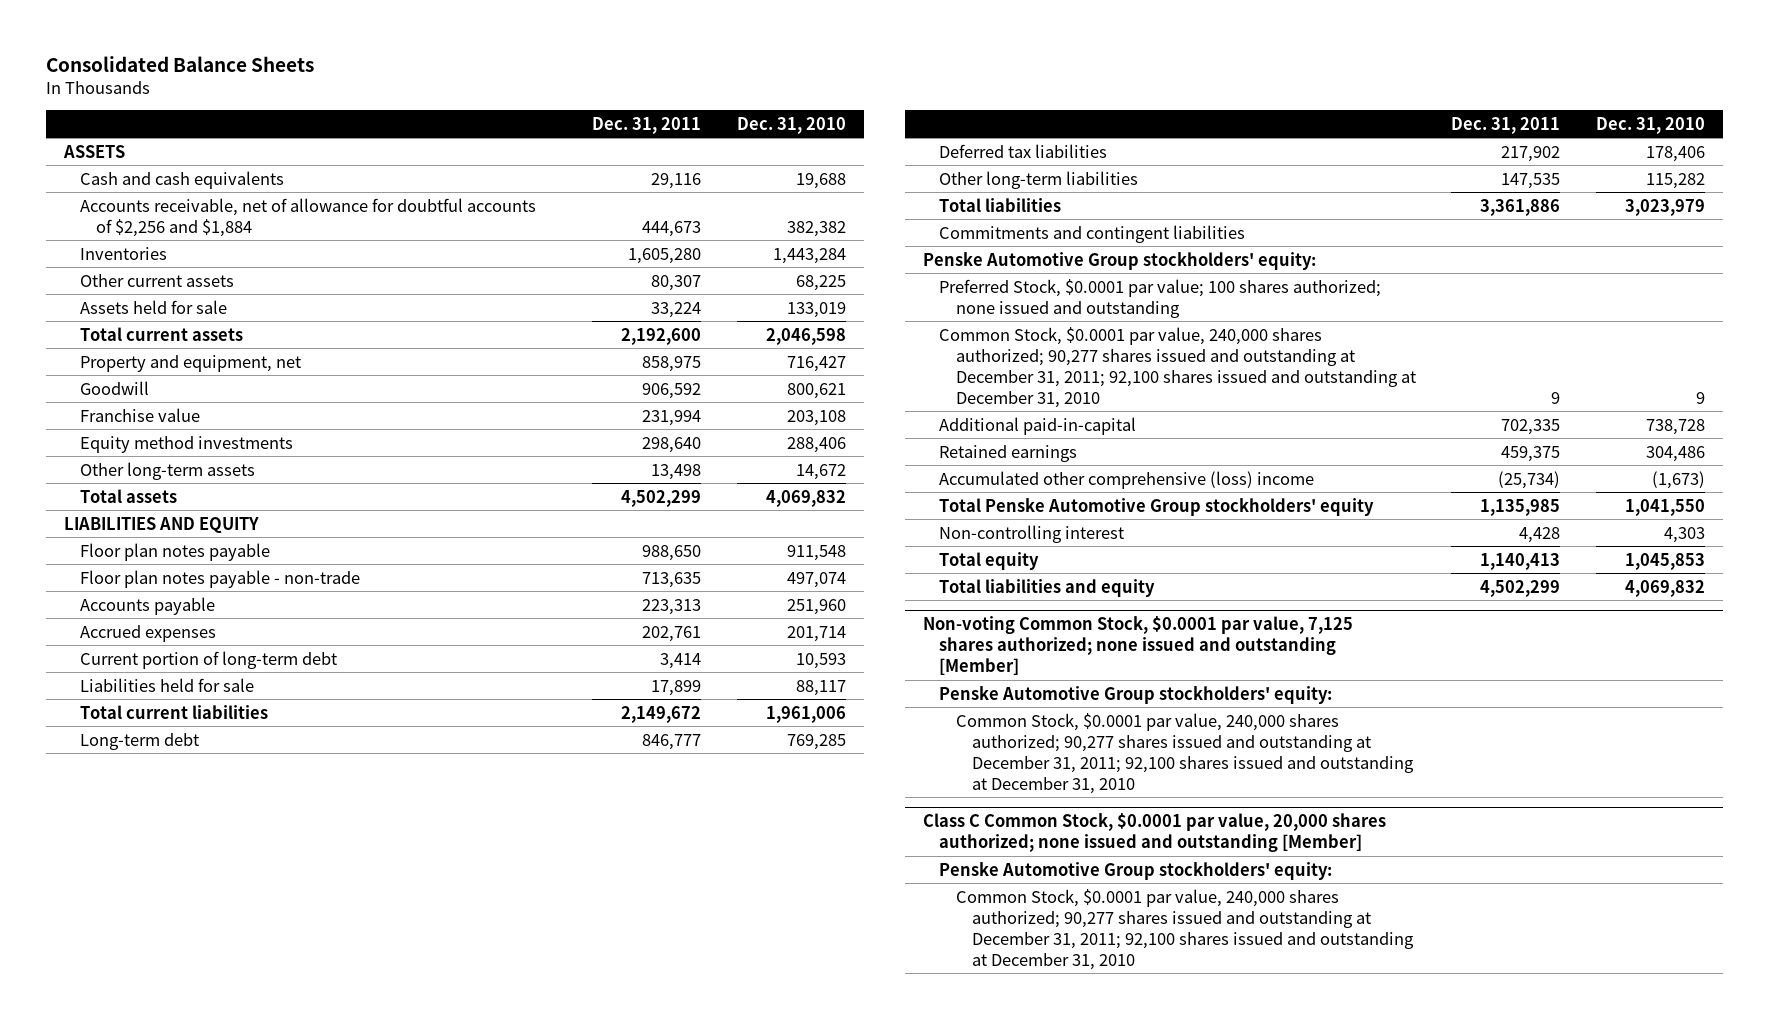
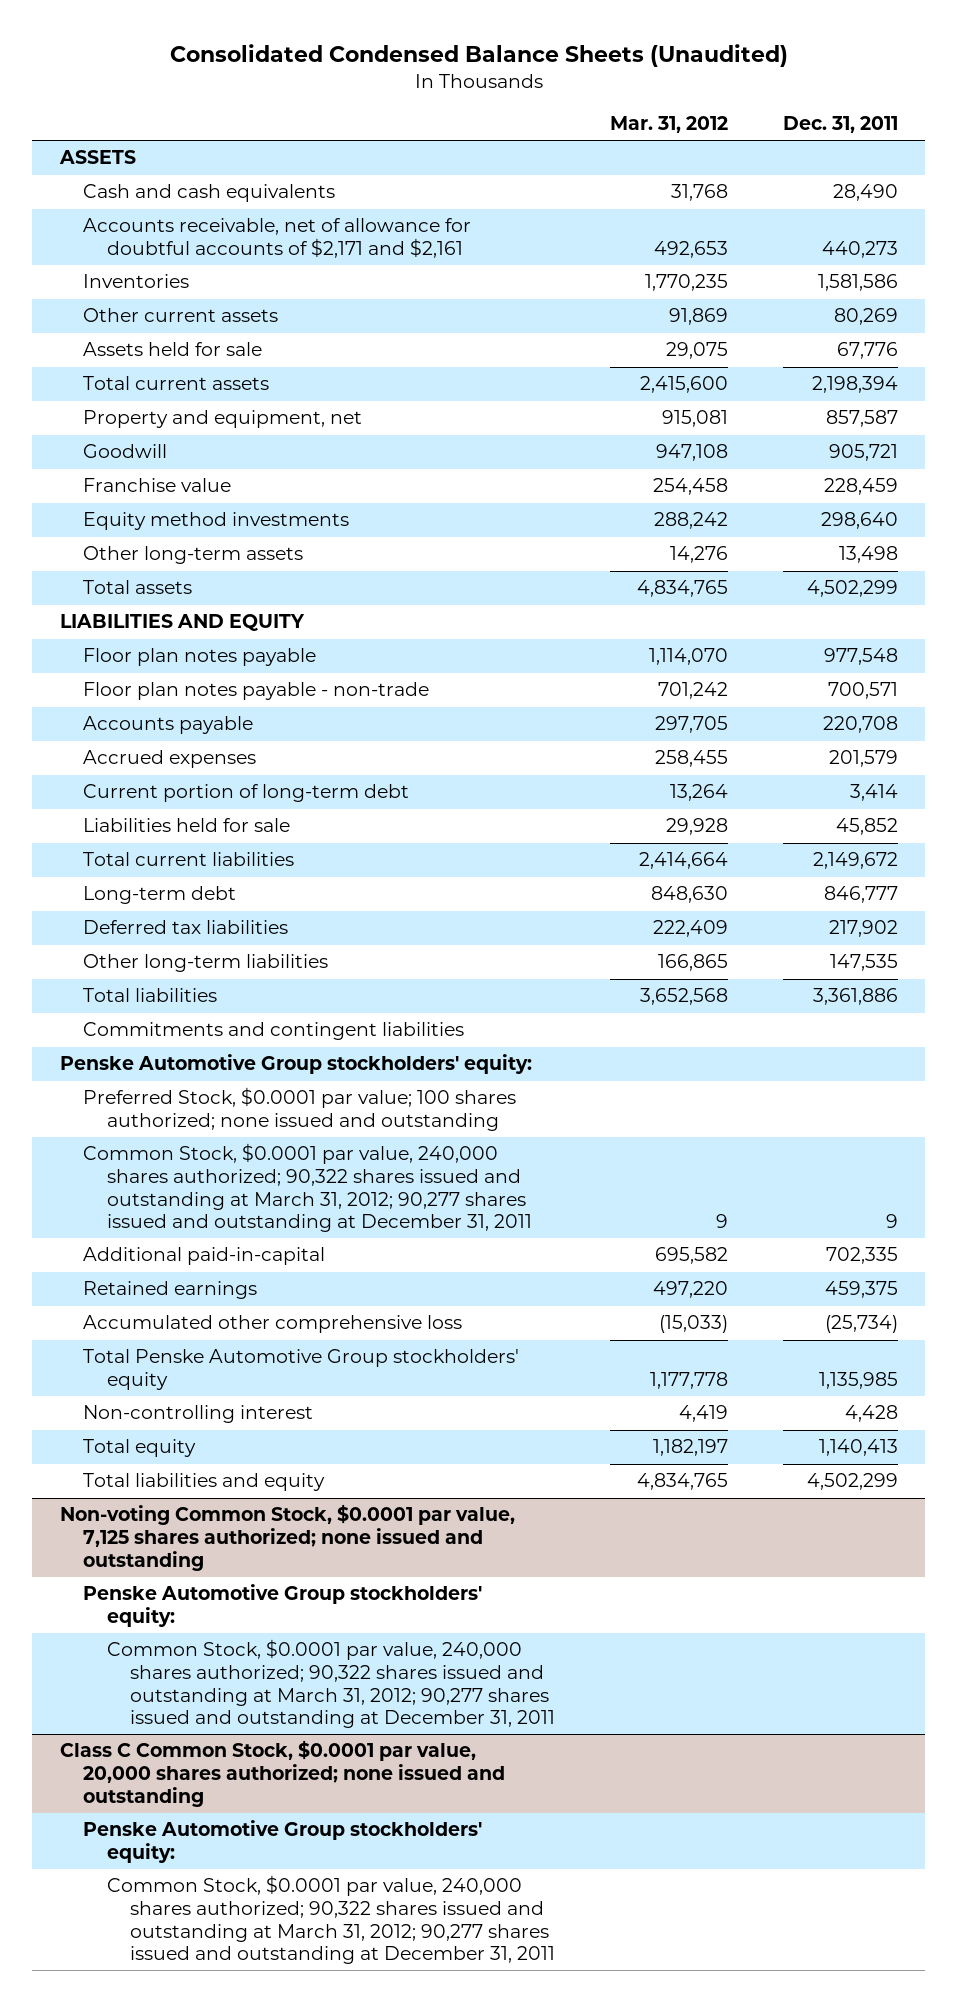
[46,55,315,72] Consolidated Balance Sheets -> [169,43,788,67] Consolidated Condensed Balance Sheets (Unaudited)
[737,116,847,134] Dec. 31, 2010 -> none
none -> [609,116,728,134] Mar. 31, 2012
[651,172,702,189] 29,116 -> [832,184,898,202] 28,490
[80,197,537,237] Accounts receivable, net of allowance for doubtful accounts of $2,256 and $1,884 -> [83,218,472,258] Accounts receivable, net of allowance for doubtful accounts of $2,171 and $2,161
[642,220,702,237] 444,673 -> [821,240,898,258] 440,273
[628,247,702,264] 1,605,280 -> [817,274,898,292] 1,581,586
[651,274,702,291] 80,307 -> [833,308,898,326] 80,269
[651,301,702,318] 33,224 -> [836,342,898,360] 67,776
[621,327,702,345] 2,192,600 -> [811,376,898,394] 2,198,394
[642,355,702,372] 858,975 -> [825,410,898,428] 857,587
[642,382,702,399] 906,592 -> [828,444,898,462] 905,721
[642,409,702,426] 231,994 -> [823,478,898,496] 228,459
[642,544,702,561] 988,650 -> [823,648,898,666] 977,548
[642,571,702,588] 713,635 -> [827,682,898,700] 700,571
[642,598,702,615] 223,313 -> [822,716,898,734] 220,708
[642,625,702,642] 202,761 -> [828,750,898,768] 201,579
[651,679,702,696] 17,899 -> [835,818,898,836] 45,852
[939,326,1416,408] Common Stock, $0.0001 par value, 240,000 shares authorized; 90,277 shares issued and outstanding at December 31, 2011; 92,100 shares issued and outstanding at December 31, 2010 -> [83,1143,532,1233] Common Stock, $0.0001 par value, 240,000 shares authorized; 90,322 shares issued and outstanding at March 31, 2012; 90,277 shares issued and outstanding at December 31, 2011
[939,470,1315,489] Accumulated other comprehensive (loss) income -> [83,1315,463,1334] Accumulated other comprehensive loss
[923,616,1354,676] Non-voting Common Stock, $0.0001 par value, 7,125 shares authorized; none issued and outstanding [Member] -> [59,1504,515,1571] Non-voting Common Stock, $0.0001 par value, 7,125 shares authorized; none issued and outstanding
[955,712,1414,794] Common Stock, $0.0001 par value, 240,000 shares authorized; 90,277 shares issued and outstanding at December 31, 2011; 92,100 shares issued and outstanding at December 31, 2010 -> [106,1639,555,1729] Common Stock, $0.0001 par value, 240,000 shares authorized; 90,322 shares issued and outstanding at March 31, 2012; 90,277 shares issued and outstanding at December 31, 2011
[923,813,1387,853] Class C Common Stock, $0.0001 par value, 20,000 shares authorized; none issued and outstanding [Member] -> [59,1740,506,1807] Class C Common Stock, $0.0001 par value, 20,000 shares authorized; none issued and outstanding
[955,888,1414,970] Common Stock, $0.0001 par value, 240,000 shares authorized; 90,277 shares issued and outstanding at December 31, 2011; 92,100 shares issued and outstanding at December 31, 2010 -> [106,1875,555,1965] Common Stock, $0.0001 par value, 240,000 shares authorized; 90,322 shares issued and outstanding at March 31, 2012; 90,277 shares issued and outstanding at December 31, 2011

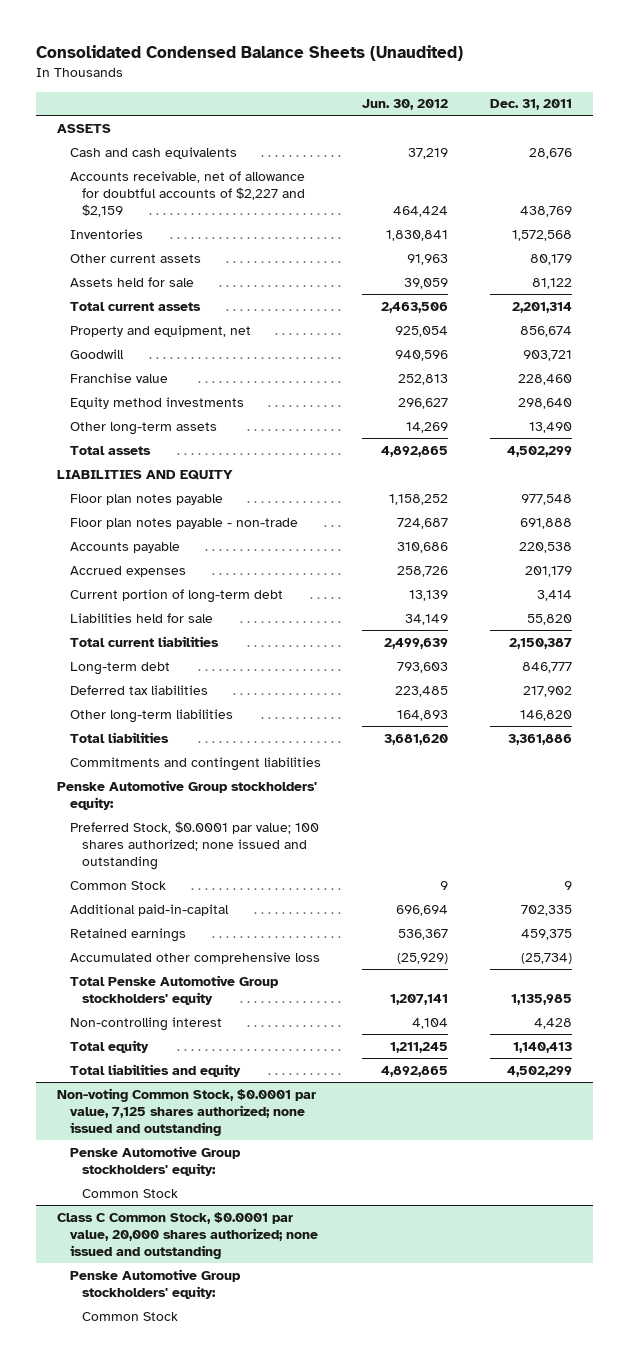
[609,116,728,134] Mar. 31, 2012 -> none
none -> [362,99,449,111] Jun. 30, 2012
[832,184,898,202] 28,490 -> [529,147,573,159] 28,676
[83,218,472,258] Accounts receivable, net of allowance for doubtful accounts of $2,171 and $2,161 -> [69,170,305,218] Accounts receivable, net of allowance for doubtful accounts of $2,227 and $2,159
[821,240,898,258] 440,273 -> [520,206,573,218] 438,769
[817,274,898,292] 1,581,586 -> [512,229,573,241] 1,572,568
[833,308,898,326] 80,269 -> [530,253,573,265] 80,179
[836,342,898,360] 67,776 -> [532,277,573,289] 81,122
[811,376,898,394] 2,198,394 -> [512,301,573,313] 2,201,314
[825,410,898,428] 857,587 -> [520,325,573,337] 856,674
[828,444,898,462] 905,721 -> [523,349,573,361] 903,721
[823,478,898,496] 228,459 -> [518,373,573,385] 228,460
[838,546,898,564] 13,498 -> [529,421,573,433] 13,490
[827,682,898,700] 700,571 -> [520,517,573,529] 691,888
[822,716,898,734] 220,708 -> [519,541,573,553] 220,538
[828,750,898,768] 201,579 -> [525,565,573,577] 201,179
[835,818,898,836] 45,852 -> [527,613,573,625] 55,820
[812,852,898,870] 2,149,672 -> [509,637,573,649] 2,150,387
[829,954,898,972] 147,535 -> [520,709,573,721] 146,820
[83,1143,532,1233] Common Stock, $0.0001 par value, 240,000 shares authorized; 90,322 shares issued and outstanding at March 31, 2012; 90,277 shares issued and outstanding at December 31, 2011 -> [69,880,166,890] Common Stock
[106,1639,555,1729] Common Stock, $0.0001 par value, 240,000 shares authorized; 90,322 shares issued and outstanding at March 31, 2012; 90,277 shares issued and outstanding at December 31, 2011 -> [81,1188,178,1198] Common Stock
[106,1875,555,1965] Common Stock, $0.0001 par value, 240,000 shares authorized; 90,322 shares issued and outstanding at March 31, 2012; 90,277 shares issued and outstanding at December 31, 2011 -> [81,1311,178,1321] Common Stock

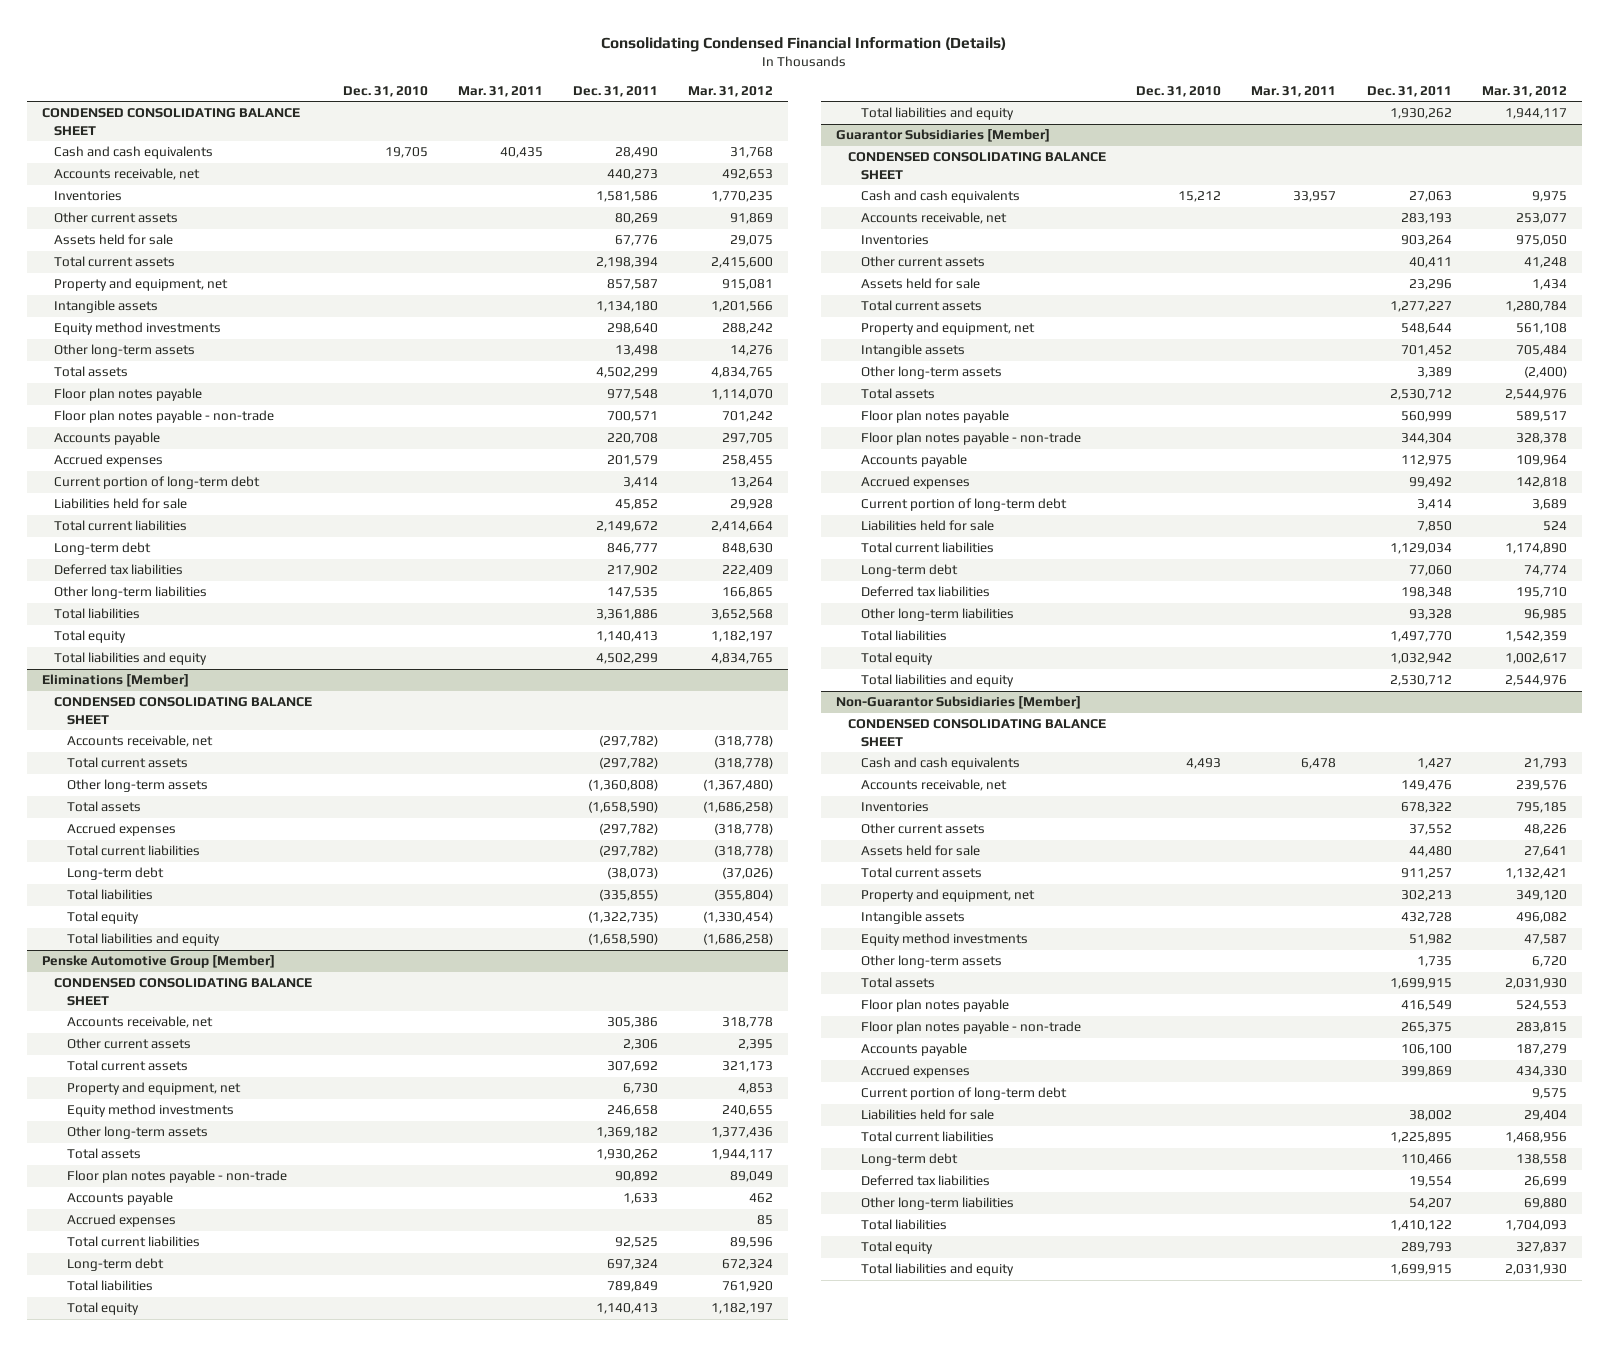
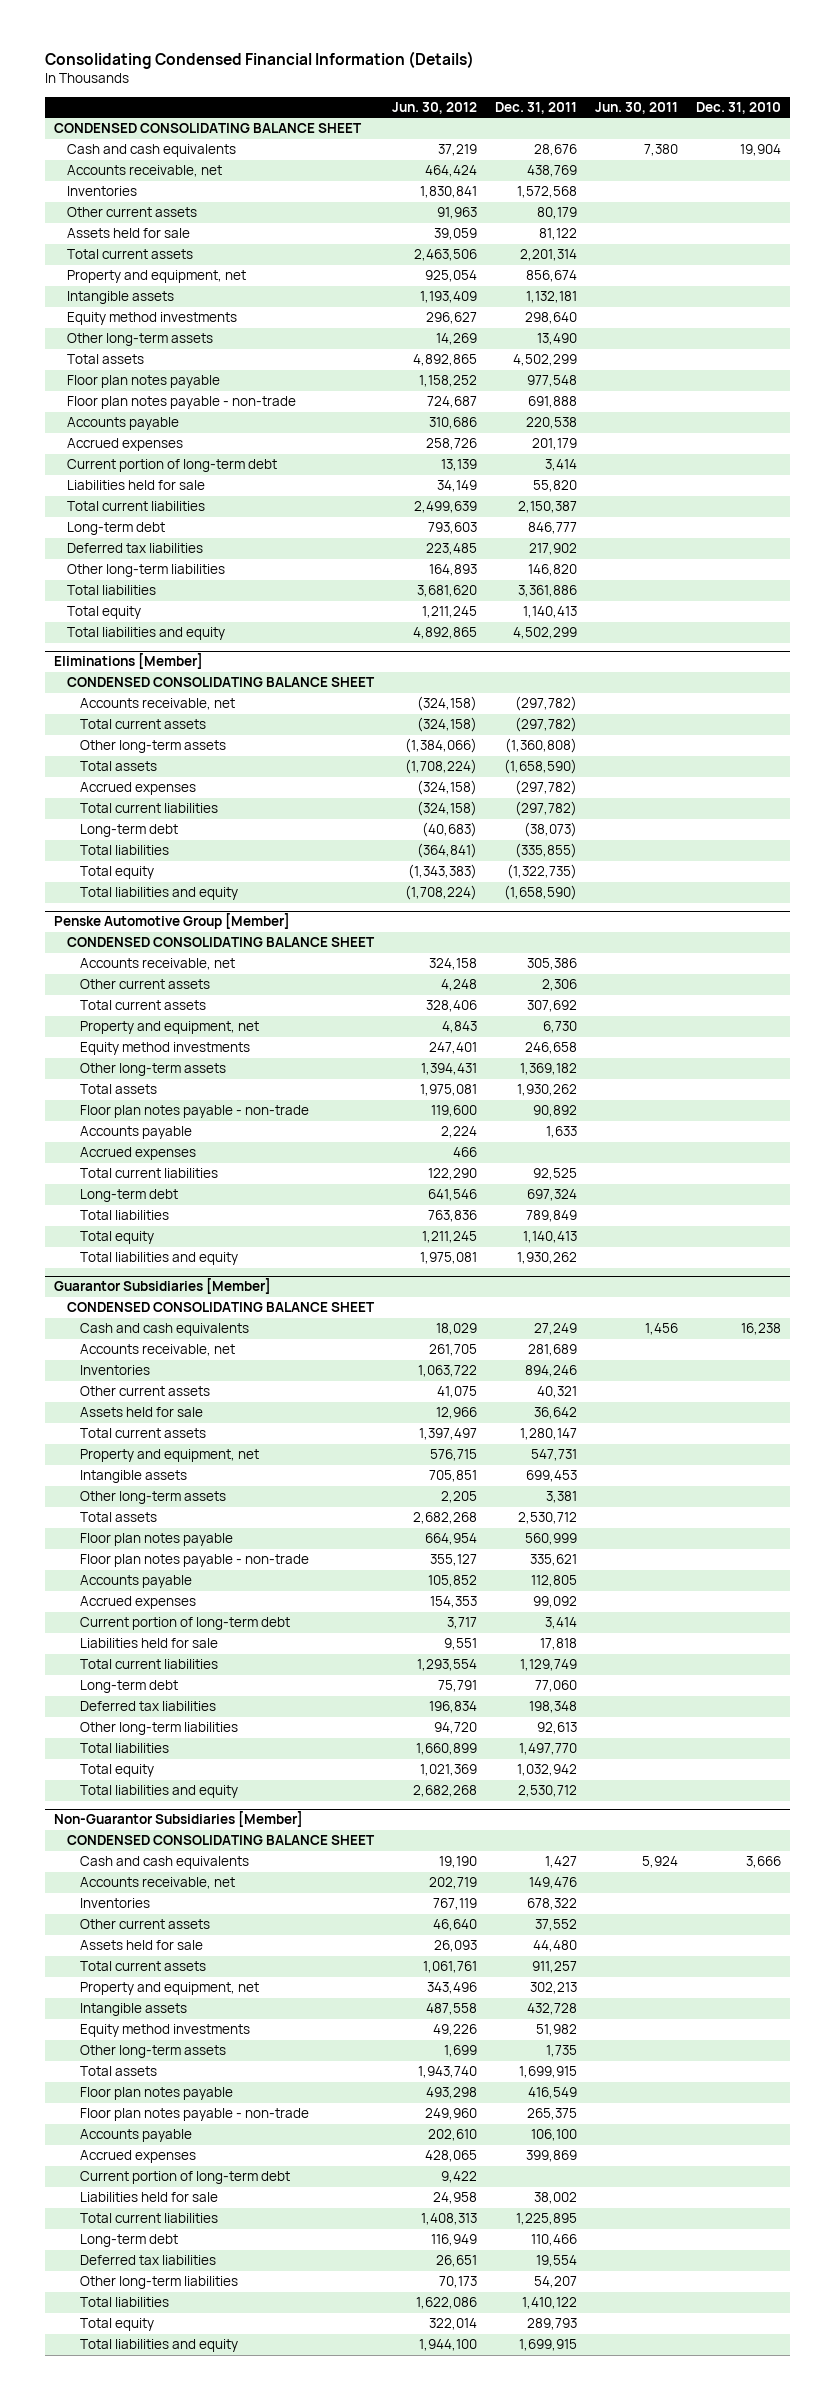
[457,85,543,97] Mar. 31, 2011 -> none
[687,85,773,97] Mar. 31, 2012 -> none
none -> [392,101,478,114] Jun. 30, 2012
none -> [594,101,678,114] Jun. 30, 2011
[384,147,428,159] 19,705 -> [739,144,781,157] 19,904
[614,147,658,159] 28,490 -> [533,144,577,157] 28,676
[606,169,658,181] 440,273 -> [526,165,577,178] 438,769
[595,191,658,203] 1,581,586 -> [516,186,577,199] 1,572,568
[614,213,658,225] 80,269 -> [536,207,577,220] 80,179
[614,235,658,247] 67,776 -> [538,228,577,241] 81,122
[595,257,658,269] 2,198,394 -> [519,249,577,262] 2,201,314
[606,279,658,291] 857,587 -> [525,270,577,283] 856,674
[595,301,658,313] 1,134,180 -> [525,291,577,304] 1,132,181
[614,345,658,357] 13,498 -> [536,333,577,346] 13,490
[606,411,658,423] 700,571 -> [527,396,577,409] 691,888
[606,433,658,445] 220,708 -> [525,417,577,430] 220,538
[606,455,658,467] 201,579 -> [531,438,577,451] 201,179
[614,499,658,511] 45,852 -> [532,480,577,493] 55,820
[595,521,658,533] 2,149,672 -> [517,501,577,514] 2,150,387
[606,587,658,599] 147,535 -> [527,564,577,577] 146,820
[1178,191,1222,203] 15,212 -> [740,1323,781,1336] 16,238
[1408,191,1452,203] 27,063 -> [533,1323,577,1336] 27,249
[1400,213,1452,225] 283,193 -> [527,1344,577,1357] 281,689
[1400,235,1452,247] 903,264 -> [524,1365,577,1378] 894,246
[1408,257,1452,269] 40,411 -> [536,1386,577,1399] 40,321
[1408,279,1452,291] 23,296 -> [533,1407,577,1420] 36,642
[1389,301,1452,313] 1,277,227 -> [519,1428,577,1441] 1,280,147
[1400,323,1452,335] 548,644 -> [530,1449,577,1462] 547,731
[1400,345,1452,357] 701,452 -> [525,1470,577,1483] 699,453
[1416,367,1452,379] 3,389 -> [545,1491,577,1504] 3,381
[1400,433,1452,445] 344,304 -> [529,1554,577,1567] 335,621
[1400,455,1452,467] 112,975 -> [530,1575,577,1588] 112,805
[1408,477,1452,489] 99,492 -> [532,1596,577,1609] 99,092
[1416,521,1452,533] 7,850 -> [539,1638,577,1651] 17,818
[1389,543,1452,555] 1,129,034 -> [519,1659,577,1672] 1,129,749
[1408,609,1452,621] 93,328 -> [536,1722,577,1735] 92,613
[1186,758,1222,770] 4,493 -> [745,1856,781,1869] 3,666

